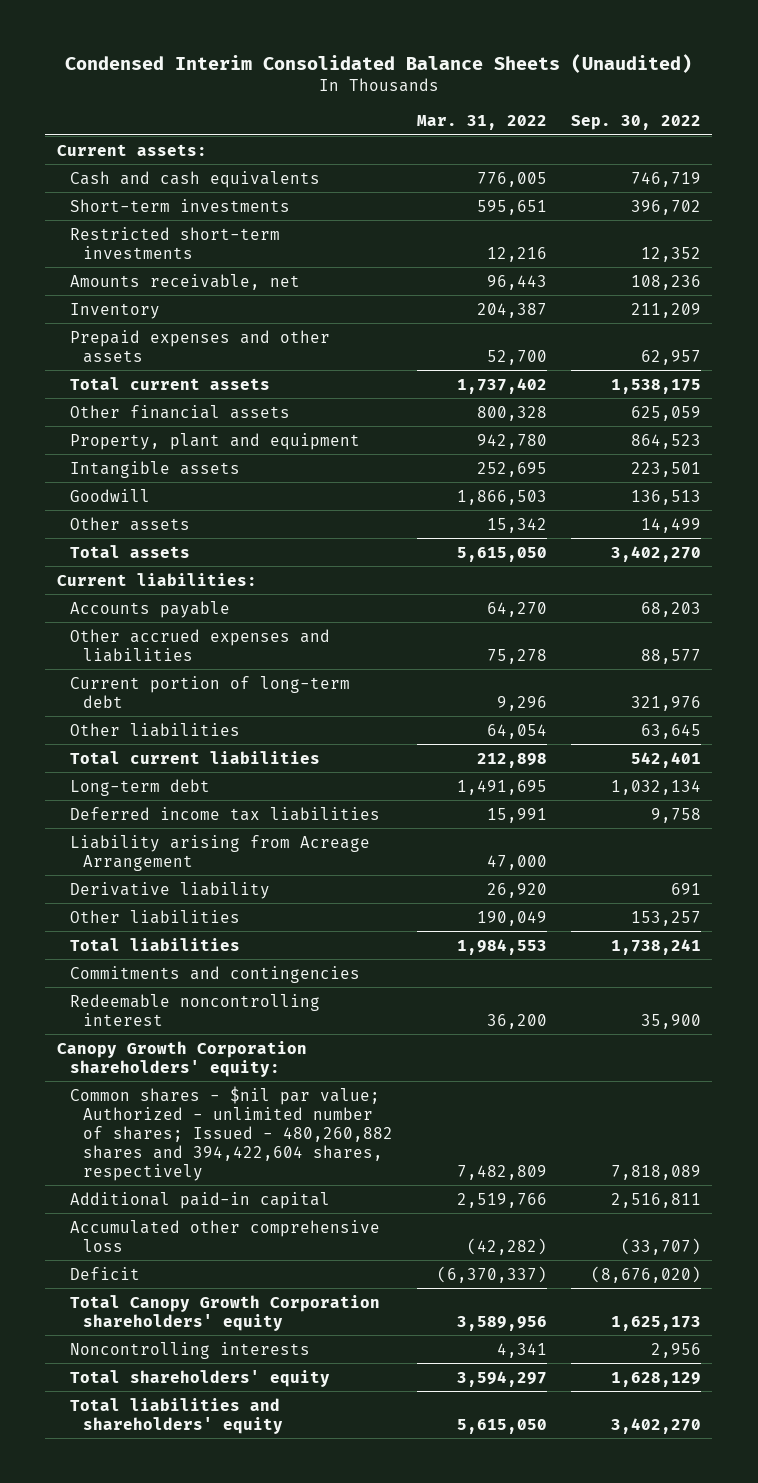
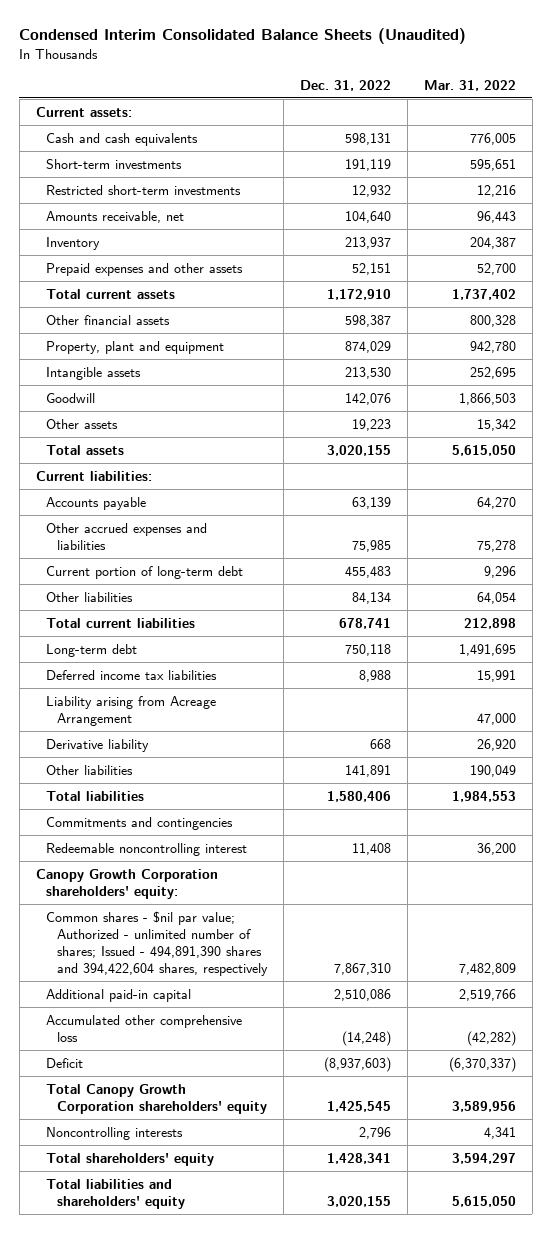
[570,114,701,130] Sep. 30, 2022 -> none
none -> [299,79,391,91] Dec. 31, 2022
[70,1085,394,1181] Common shares - $nil par value; Authorized - unlimited number of shares; Issued - 480,260,882 shares and 394,422,604 shares, respectively -> [46,910,268,976] Common shares - $nil par value; Authorized - unlimited number of shares; Issued - 494,891,390 shares and 394,422,604 shares, respectively

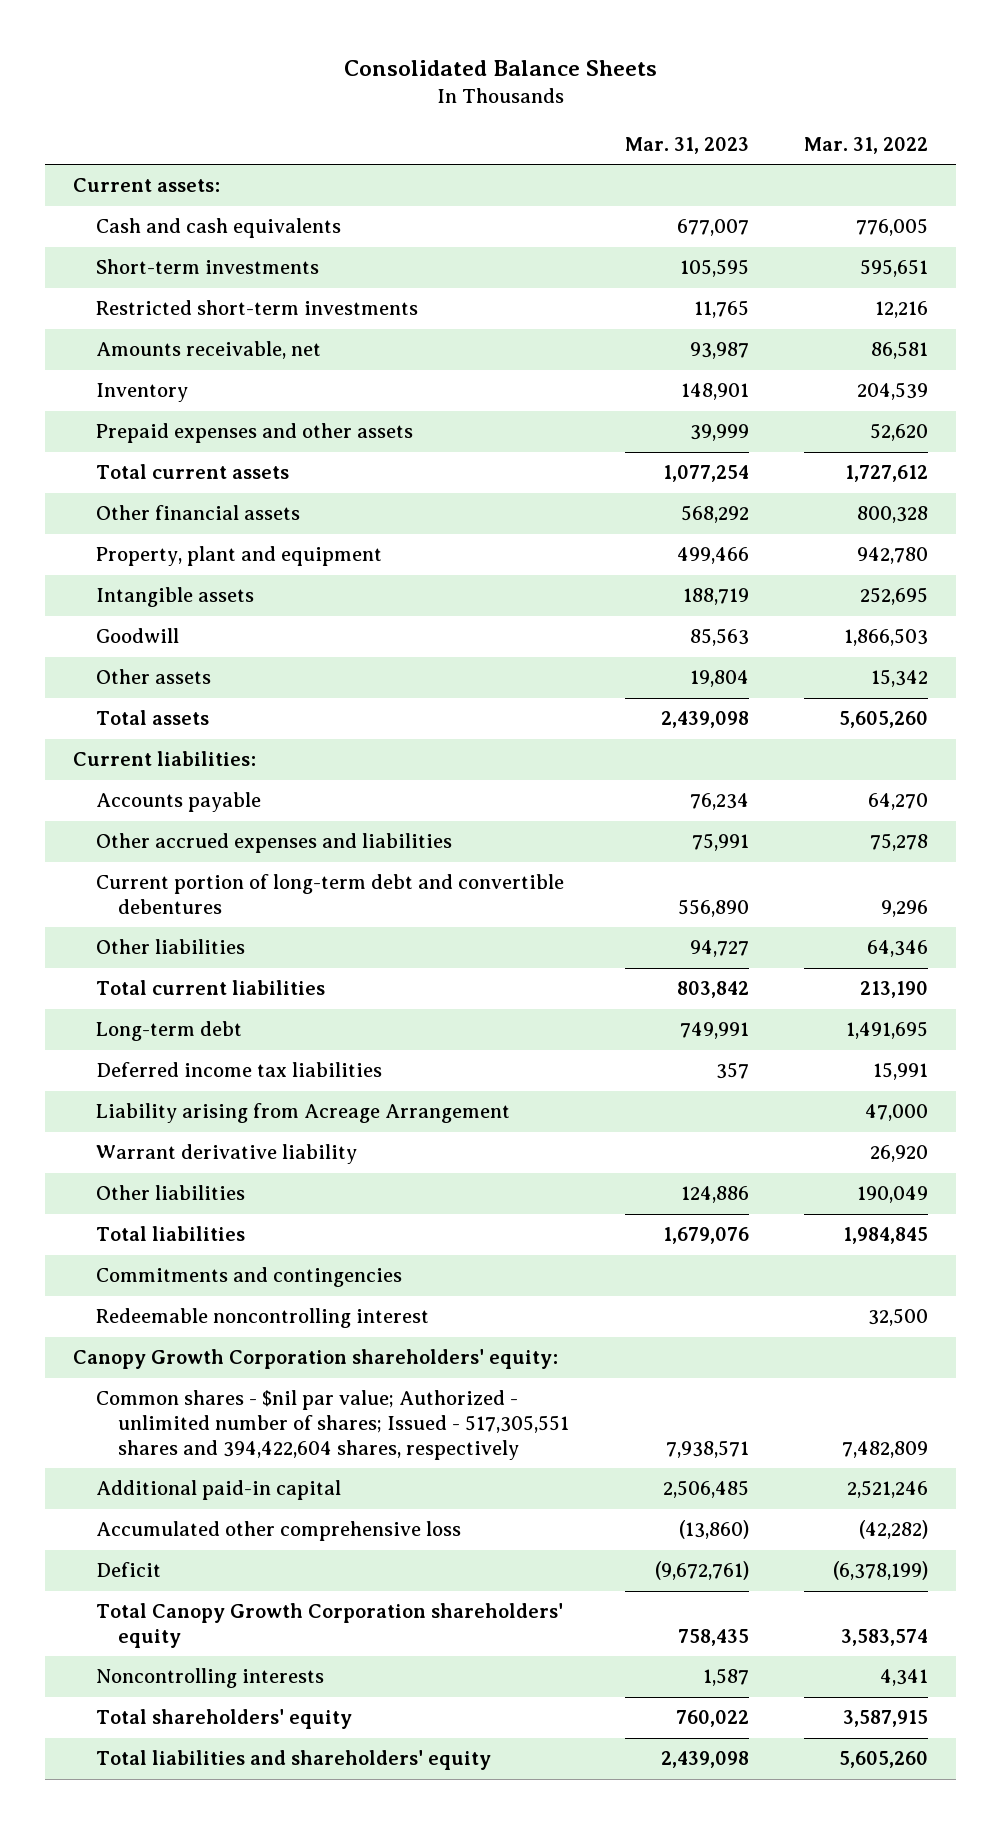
[19,28,467,45] Condensed Interim Consolidated Balance Sheets (Unaudited) -> [343,60,657,77] Consolidated Balance Sheets
[299,79,391,91] Dec. 31, 2022 -> none
none -> [624,136,749,154] Mar. 31, 2023
[476,210,516,223] 96,443 -> [871,341,929,360] 86,581
[469,236,516,249] 204,387 -> [857,382,929,401] 204,539
[476,262,516,275] 52,700 -> [870,423,929,442] 52,620
[451,288,516,300] 1,737,402 -> [845,465,929,483] 1,727,612
[451,444,516,456] 5,615,050 -> [839,711,929,729] 5,605,260
[46,565,244,579] Current portion of long-term debt -> [95,874,564,914] Current portion of long-term debt and convertible debentures
[476,591,516,604] 64,054 -> [867,940,929,958] 64,346
[463,617,516,629] 212,898 -> [860,981,929,999] 213,190
[46,738,150,752] Derivative liability -> [95,1144,357,1165] Warrant derivative liability
[451,790,516,802] 1,984,553 -> [843,1227,929,1245] 1,984,845
[476,842,516,855] 36,200 -> [868,1308,929,1327] 32,500
[46,910,268,976] Common shares - $nil par value; Authorized - unlimited number of shares; Issued - 494,891,390 shares and 394,422,604 shares, respectively -> [95,1390,570,1460] Common shares - $nil par value; Authorized - unlimited number of shares; Issued - 517,305,551 shares and 394,422,604 shares, respectively
[458,988,516,1001] 2,519,766 -> [847,1480,929,1499] 2,521,246
[448,1056,516,1072] (6,370,337) -> [833,1561,929,1581] (6,378,199)
[451,1100,516,1112] 3,589,956 -> [841,1628,929,1646] 3,583,574
[451,1152,516,1164] 3,594,297 -> [843,1710,929,1728] 3,587,915
[451,1195,516,1207] 5,615,050 -> [839,1751,929,1769] 5,605,260

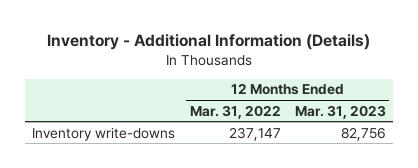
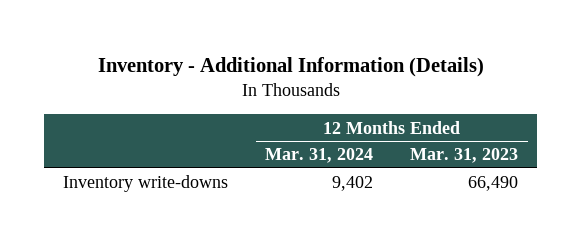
[189,104,281,119] Mar. 31, 2022 -> none
none -> [265,148,374,164] Mar. 31, 2024
[340,126,386,141] 82,756 -> [468,176,519,192] 66,490

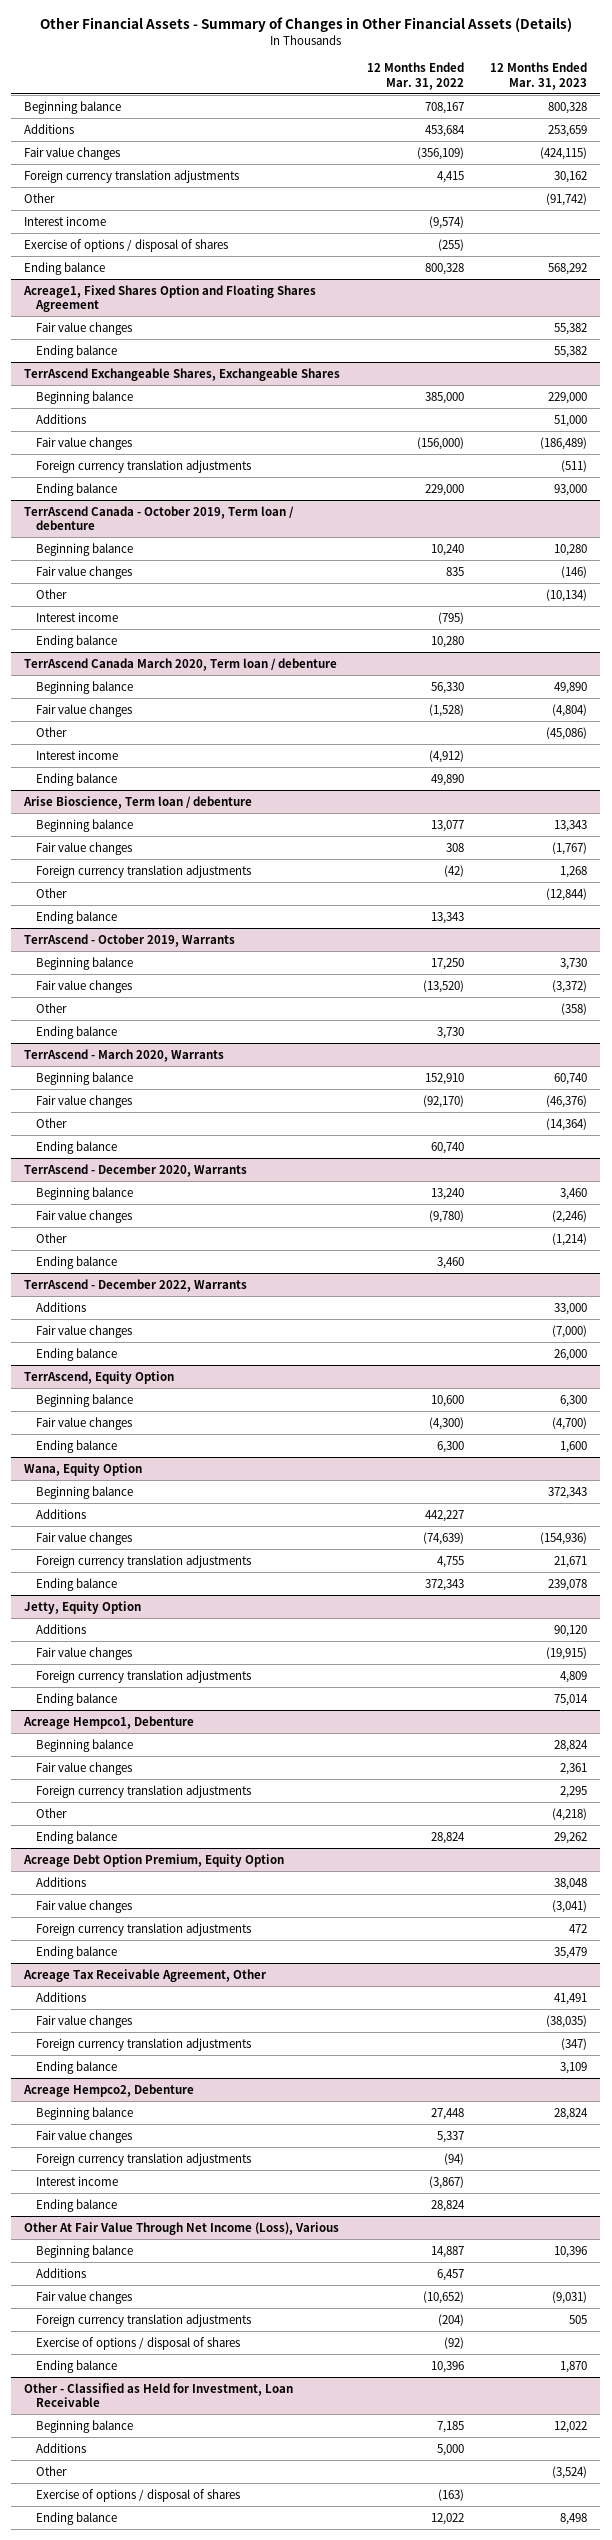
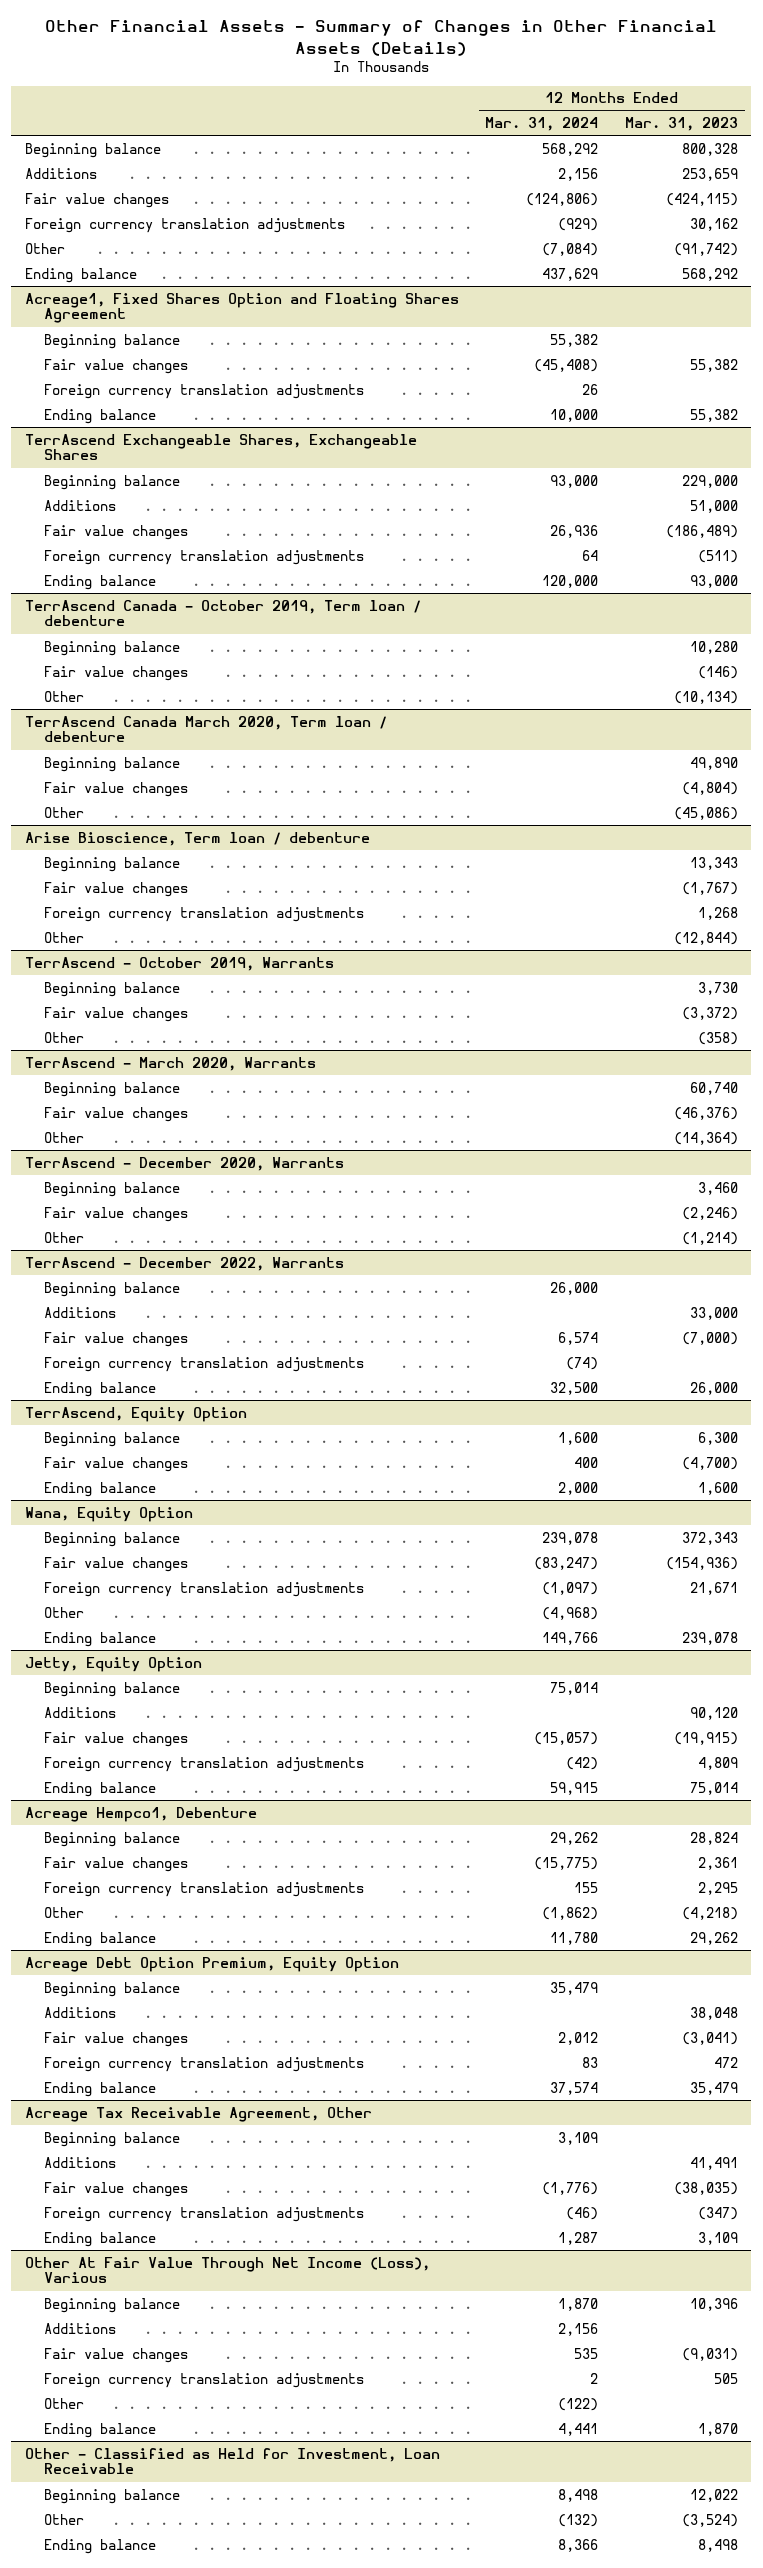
[366,61,464,90] 12 Months Ended Mar. 31, 2022 -> none
none -> [485,117,599,132] Mar. 31, 2024
[24,215,107,226] Interest income -> none
[24,238,229,252] Exercise of options / disposal of shares -> none
none -> [44,333,181,349] Beginning balance
none -> [44,383,365,399] Foreign currency translation adjustments
[35,611,118,622] Interest income -> none
[35,634,117,648] Ending balance -> none
[35,749,118,760] Interest income -> none
[35,772,117,786] Ending balance -> none
[35,910,117,924] Ending balance -> none
[35,1025,117,1039] Ending balance -> none
[35,1140,117,1154] Ending balance -> none
[35,1255,117,1269] Ending balance -> none
none -> [44,1281,181,1297] Beginning balance
none -> [44,1356,365,1372] Foreign currency translation adjustments
[35,1508,86,1519] Additions -> none
none -> [44,1606,85,1618] Other
none -> [44,1681,181,1697] Beginning balance
none -> [44,1981,181,1997] Beginning balance
none -> [44,2131,181,2147] Beginning balance
[23,2083,195,2097] Acreage Hempco2, Debenture -> none
[35,2106,133,2120] Beginning balance -> none
[35,2129,132,2143] Fair value changes -> none
[35,2152,251,2166] Foreign currency translation adjustments -> none
[35,2175,118,2186] Interest income -> none
[35,2198,117,2212] Ending balance -> none
[35,2336,240,2350] Exercise of options / disposal of shares -> none
none -> [44,2397,85,2409] Other
[35,2442,86,2453] Additions -> none
[35,2488,240,2502] Exercise of options / disposal of shares -> none

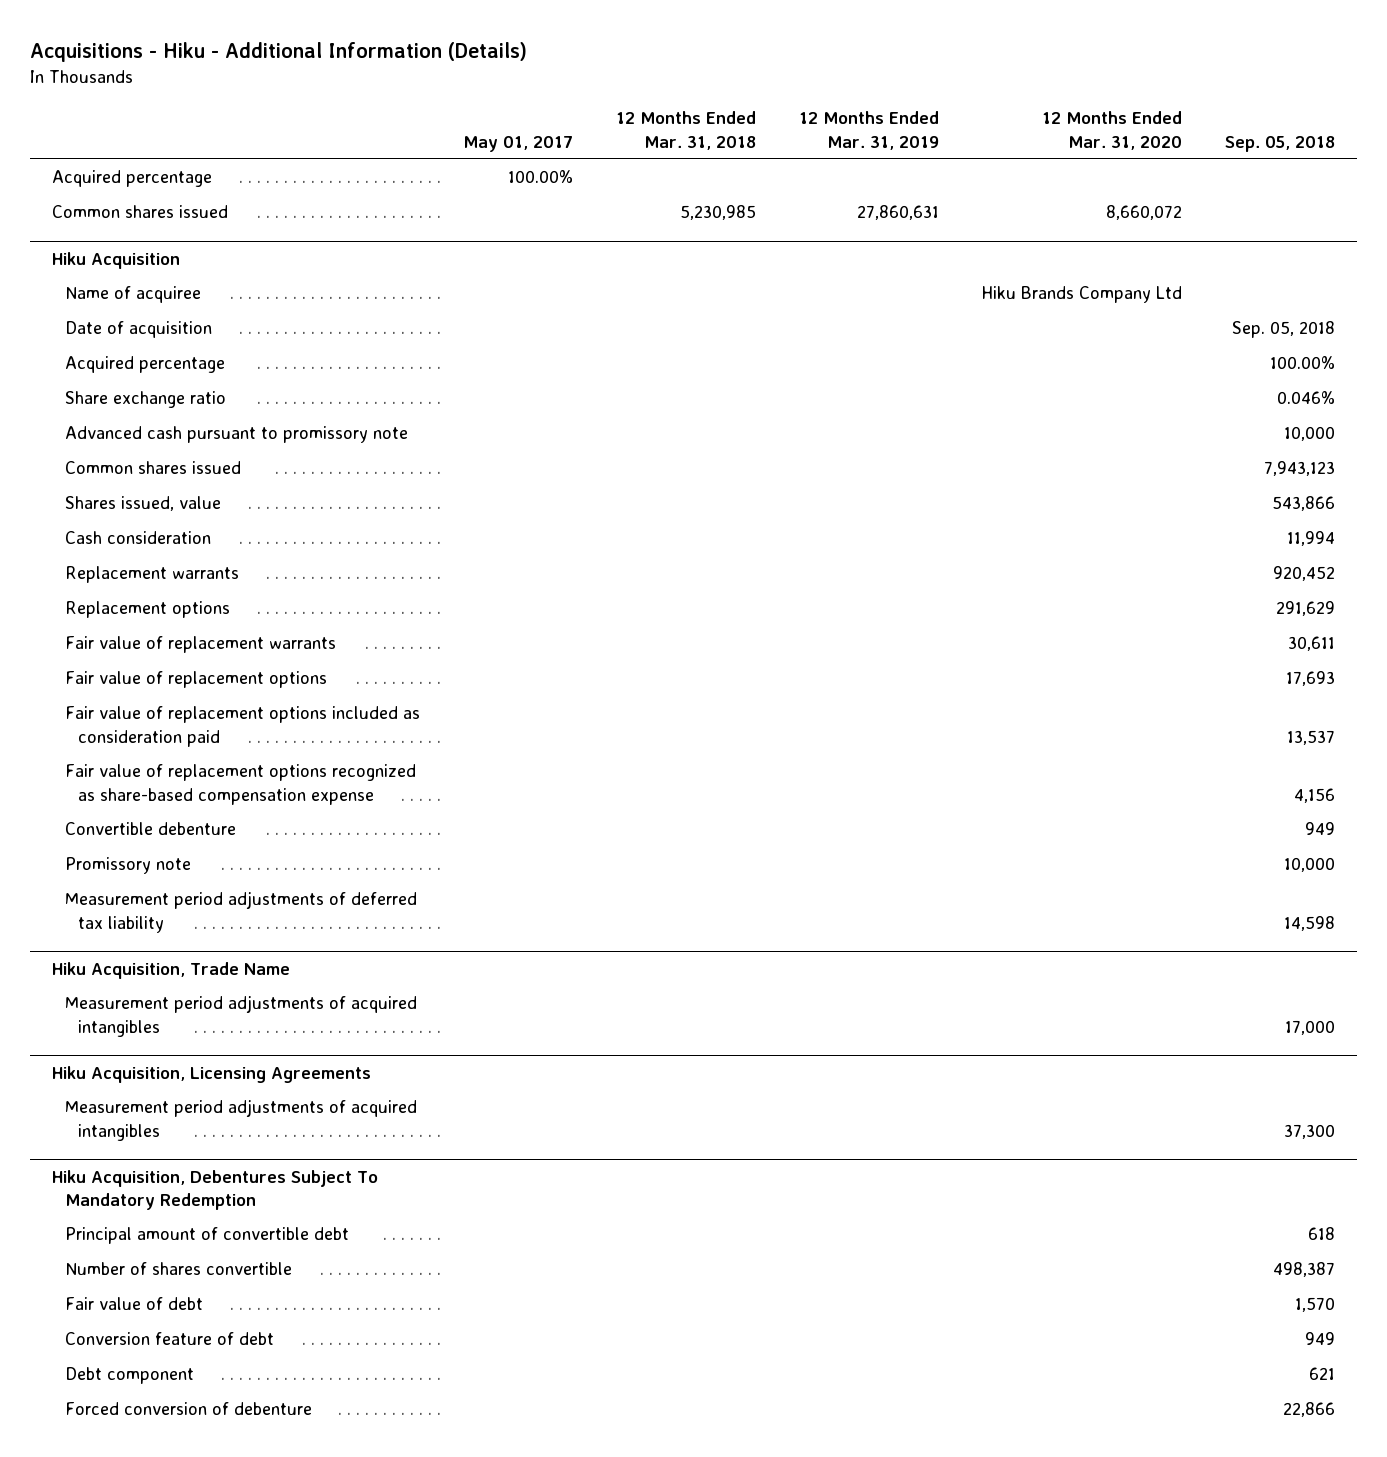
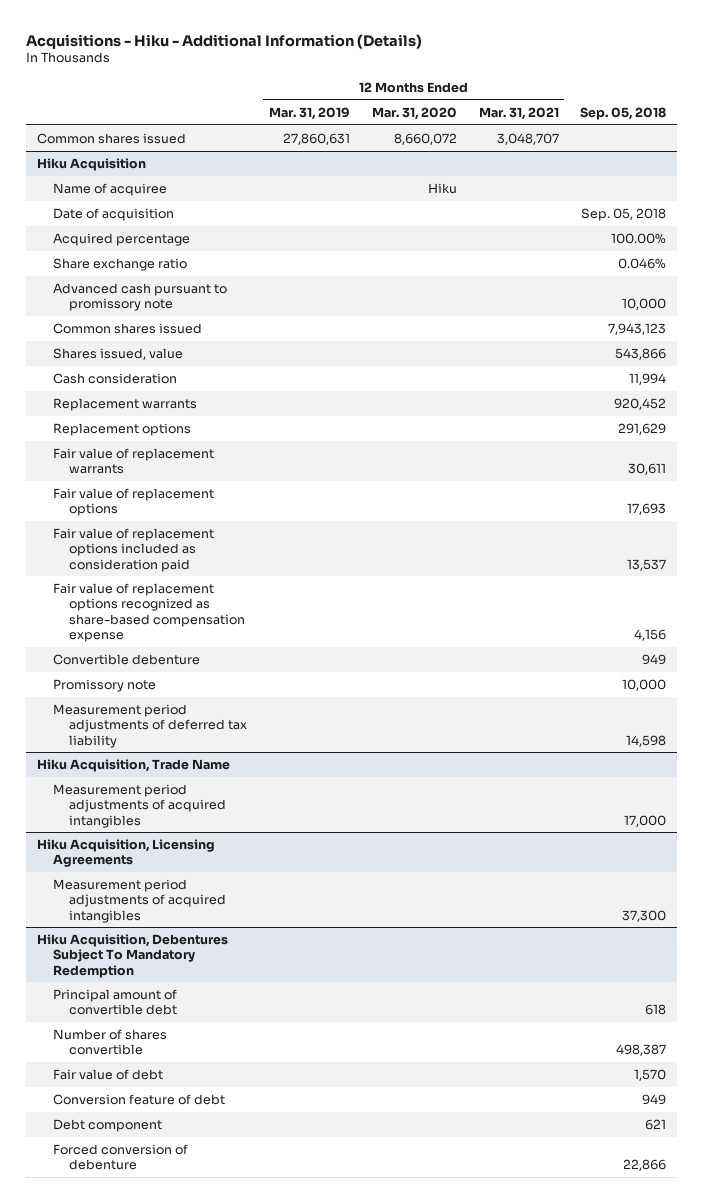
[462,135,573,152] May 01, 2017 -> none
[615,111,756,150] 12 Months Ended Mar. 31, 2018 -> none
none -> [478,106,559,120] Mar. 31, 2021
[51,170,212,188] Acquired percentage -> none
[981,286,1183,304] Hiku Brands Company Ltd -> [427,182,457,194] Hiku

